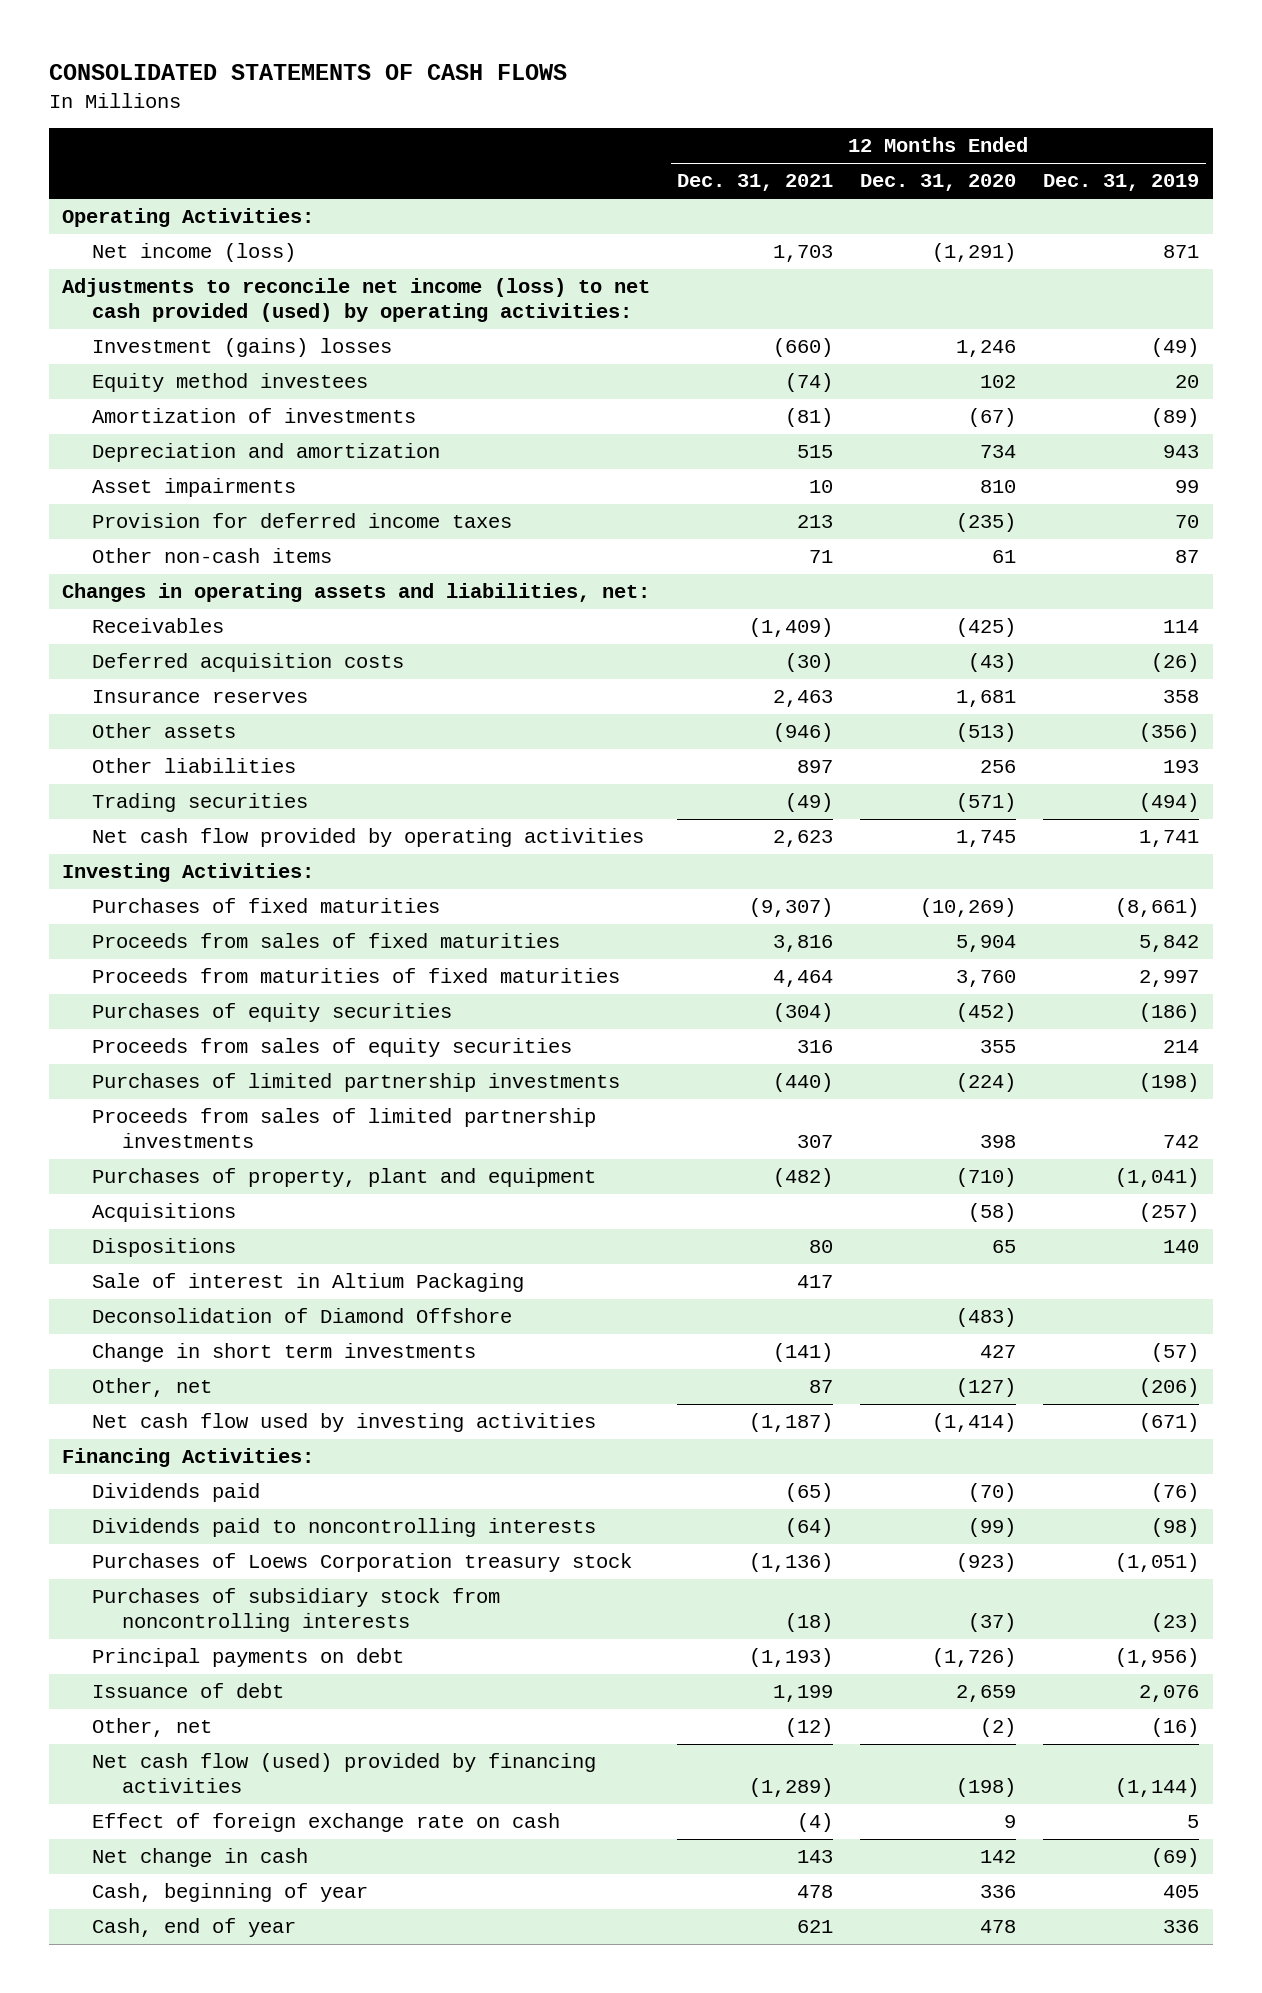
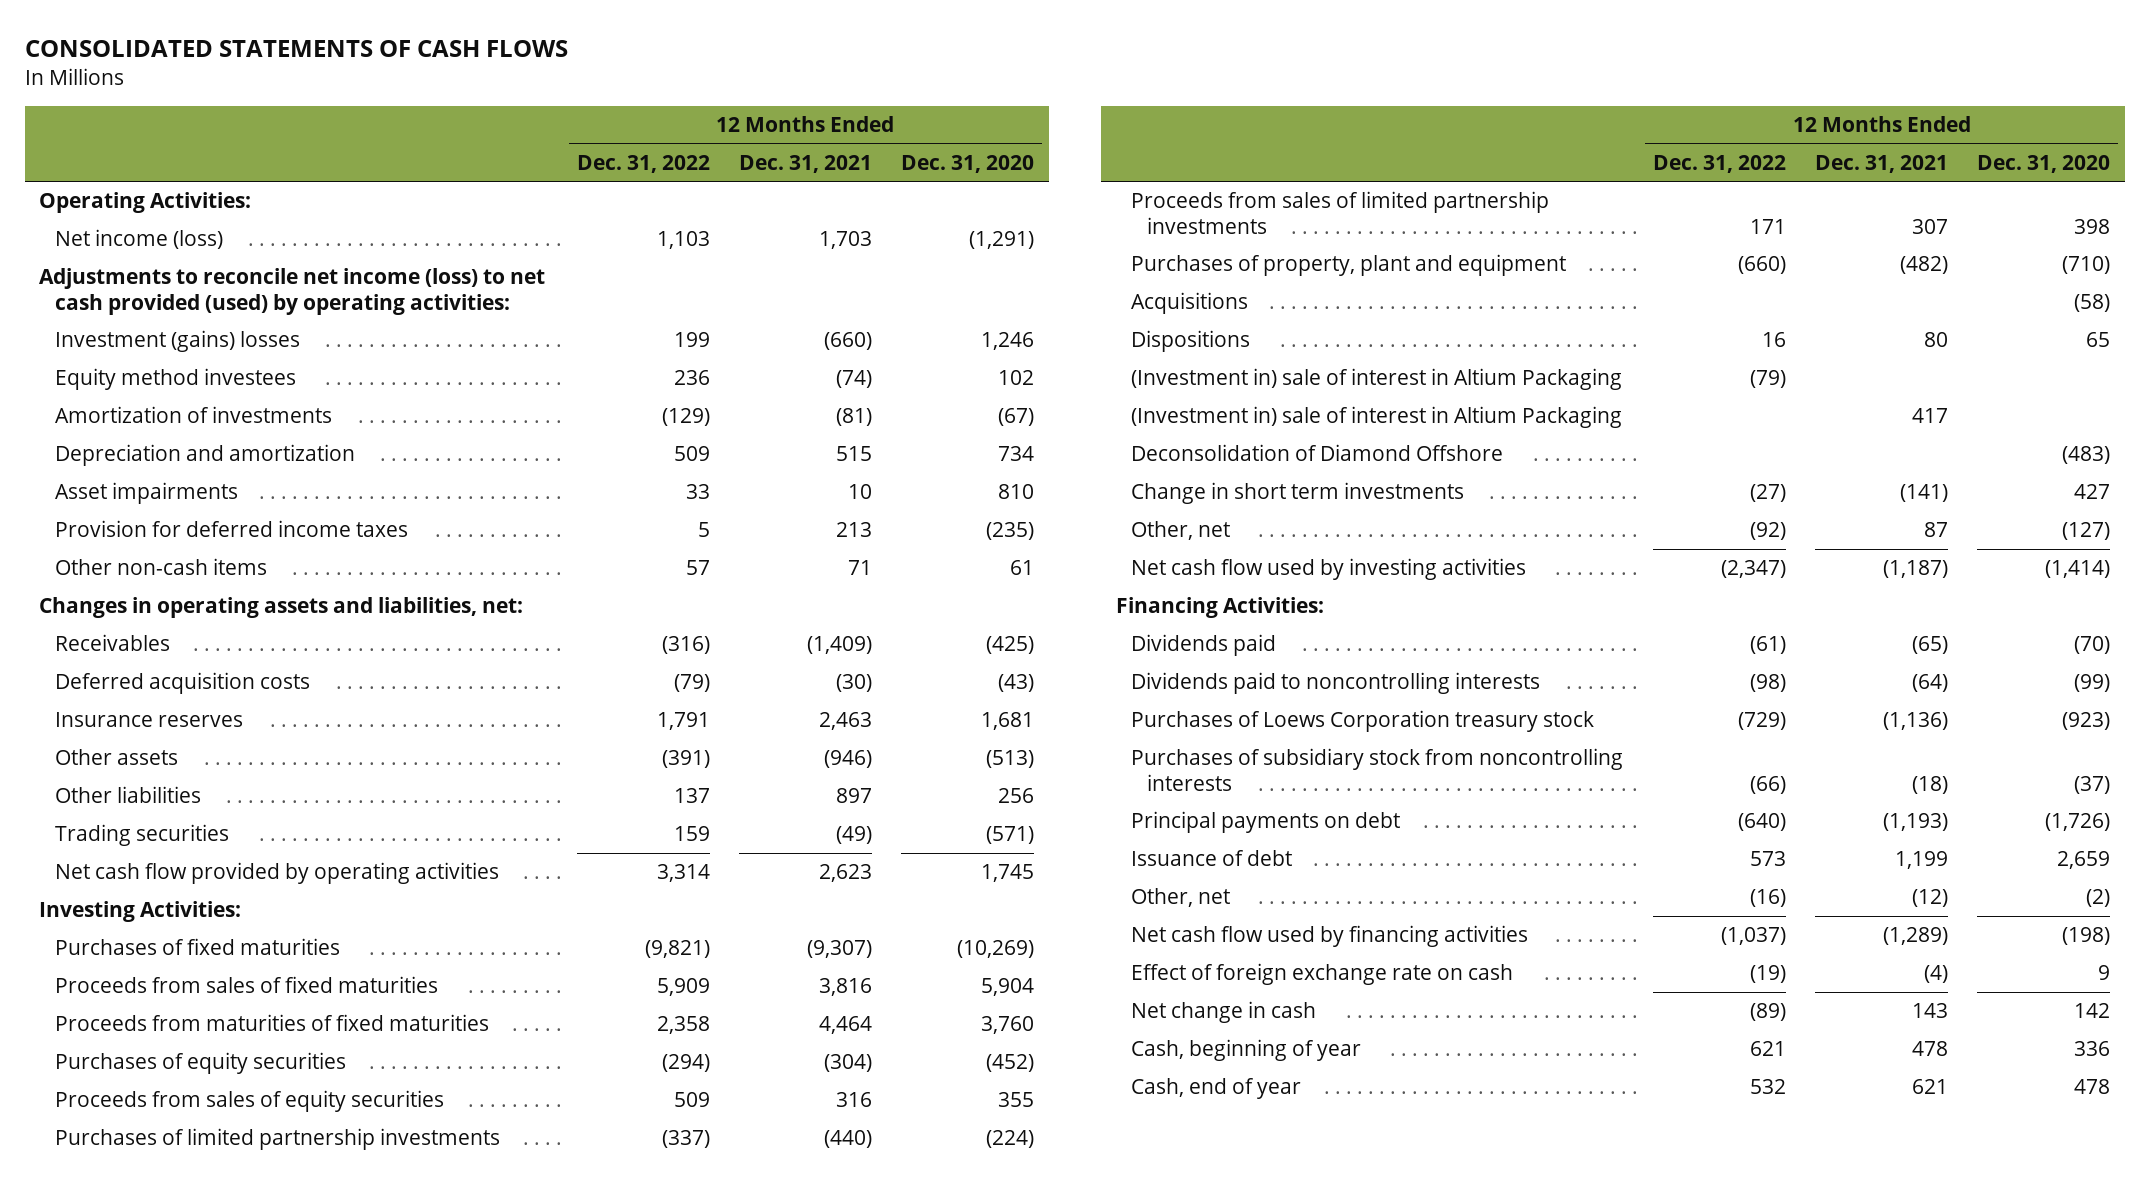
[1043,174,1200,192] Dec. 31, 2019 -> none
none -> [576,154,710,173] Dec. 31, 2022
none -> [1131,368,1623,391] (Investment in) sale of interest in Altium Packaging
[91,1273,524,1293] Sale of interest in Altium Packaging -> [1131,406,1623,429] (Investment in) sale of interest in Altium Packaging
[91,1753,596,1794] Net cash flow (used) provided by financing activities -> [1131,925,1529,948] Net cash flow used by financing activities

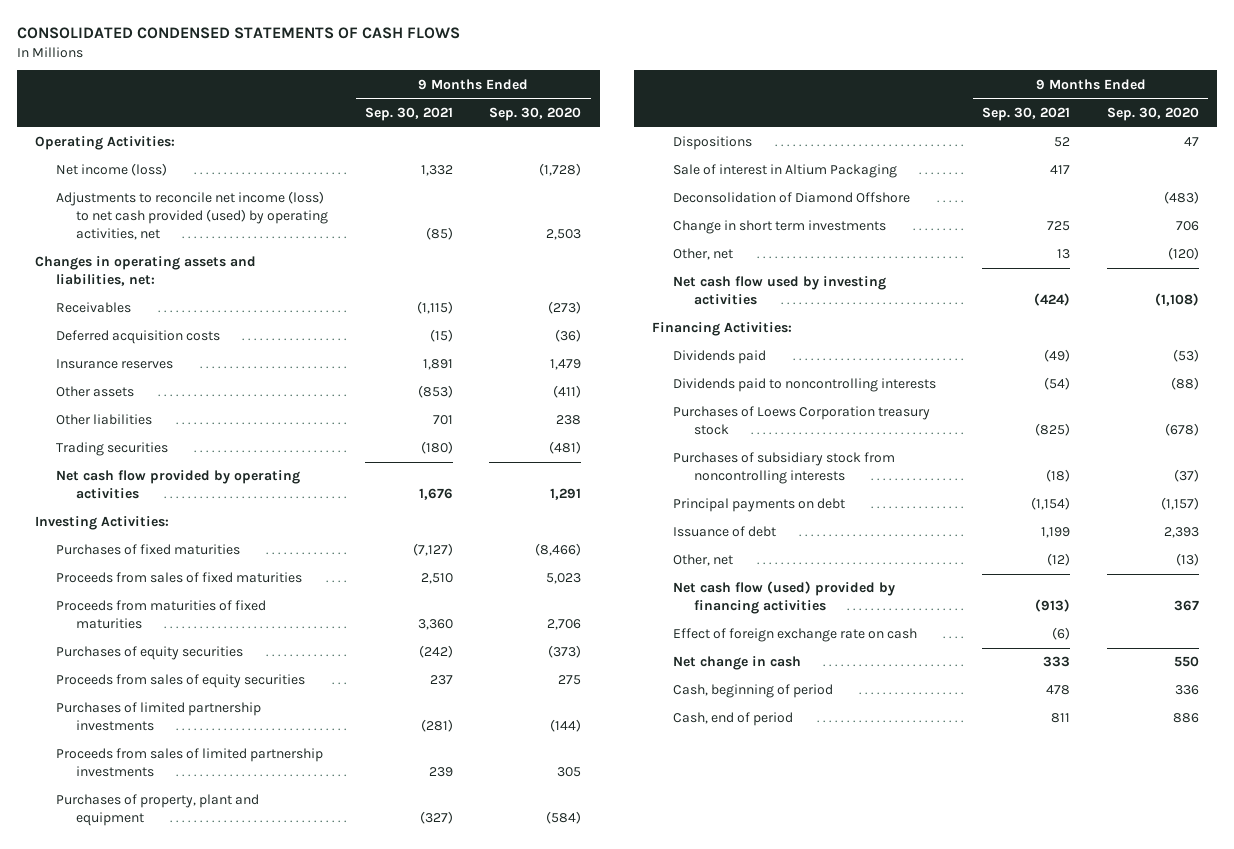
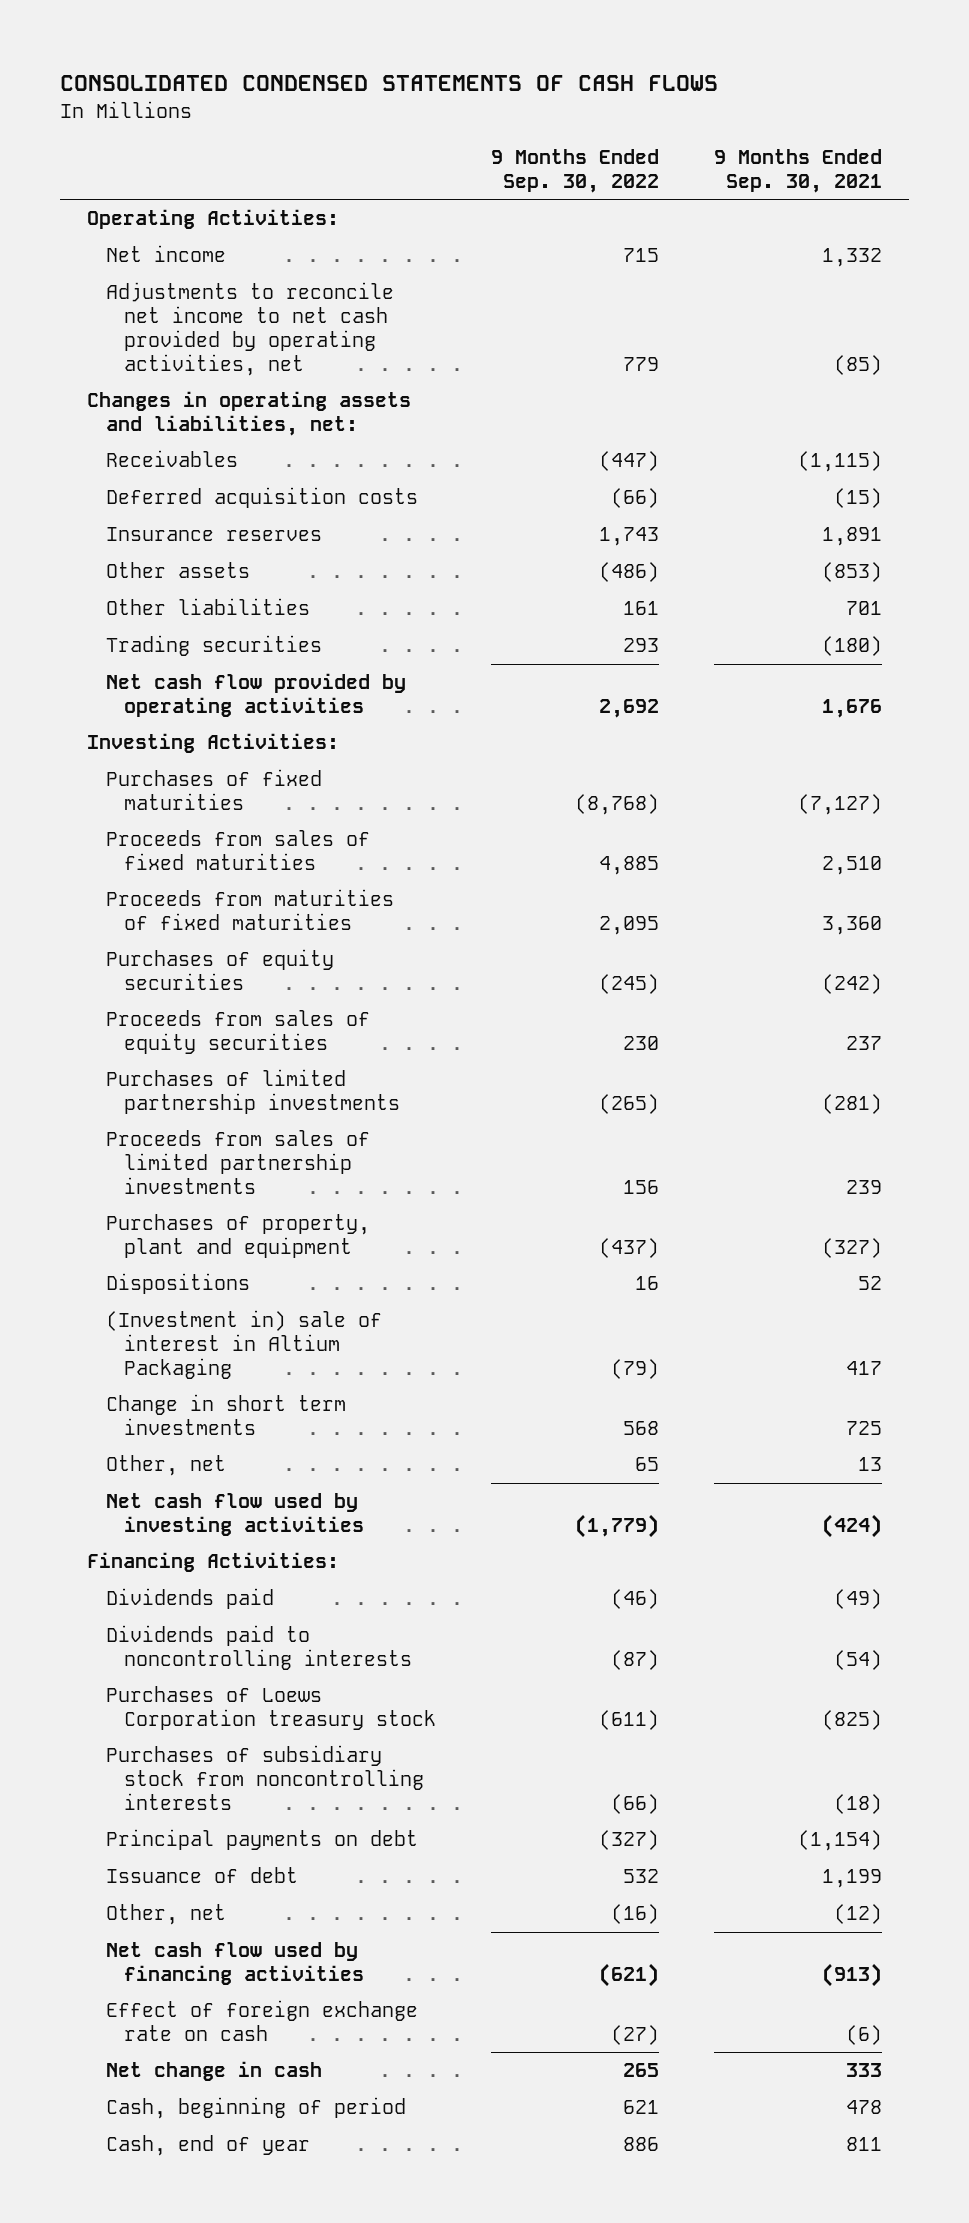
[489,107,582,122] Sep. 30, 2020 -> none
none -> [490,149,659,193] 9 Months Ended Sep. 30, 2022
[55,163,167,177] Net income (loss) -> [105,245,226,263] Net income
[55,191,329,240] Adjustments to reconcile net income (loss) to net cash provided (used) by operating activities, net -> [105,282,394,376] Adjustments to reconcile net income to net cash provided by operating activities, net
[673,192,911,204] Deconsolidation of Diamond Offshore -> none
[673,164,898,179] Sale of interest in Altium Packaging -> [105,1310,382,1379] (Investment in) sale of interest in Altium Packaging
[673,581,896,615] Net cash flow (used) provided by financing activities -> [105,1942,364,1986] Net cash flow used by financing activities
[673,712,794,727] Cash, end of period -> [105,2135,310,2157] Cash, end of year

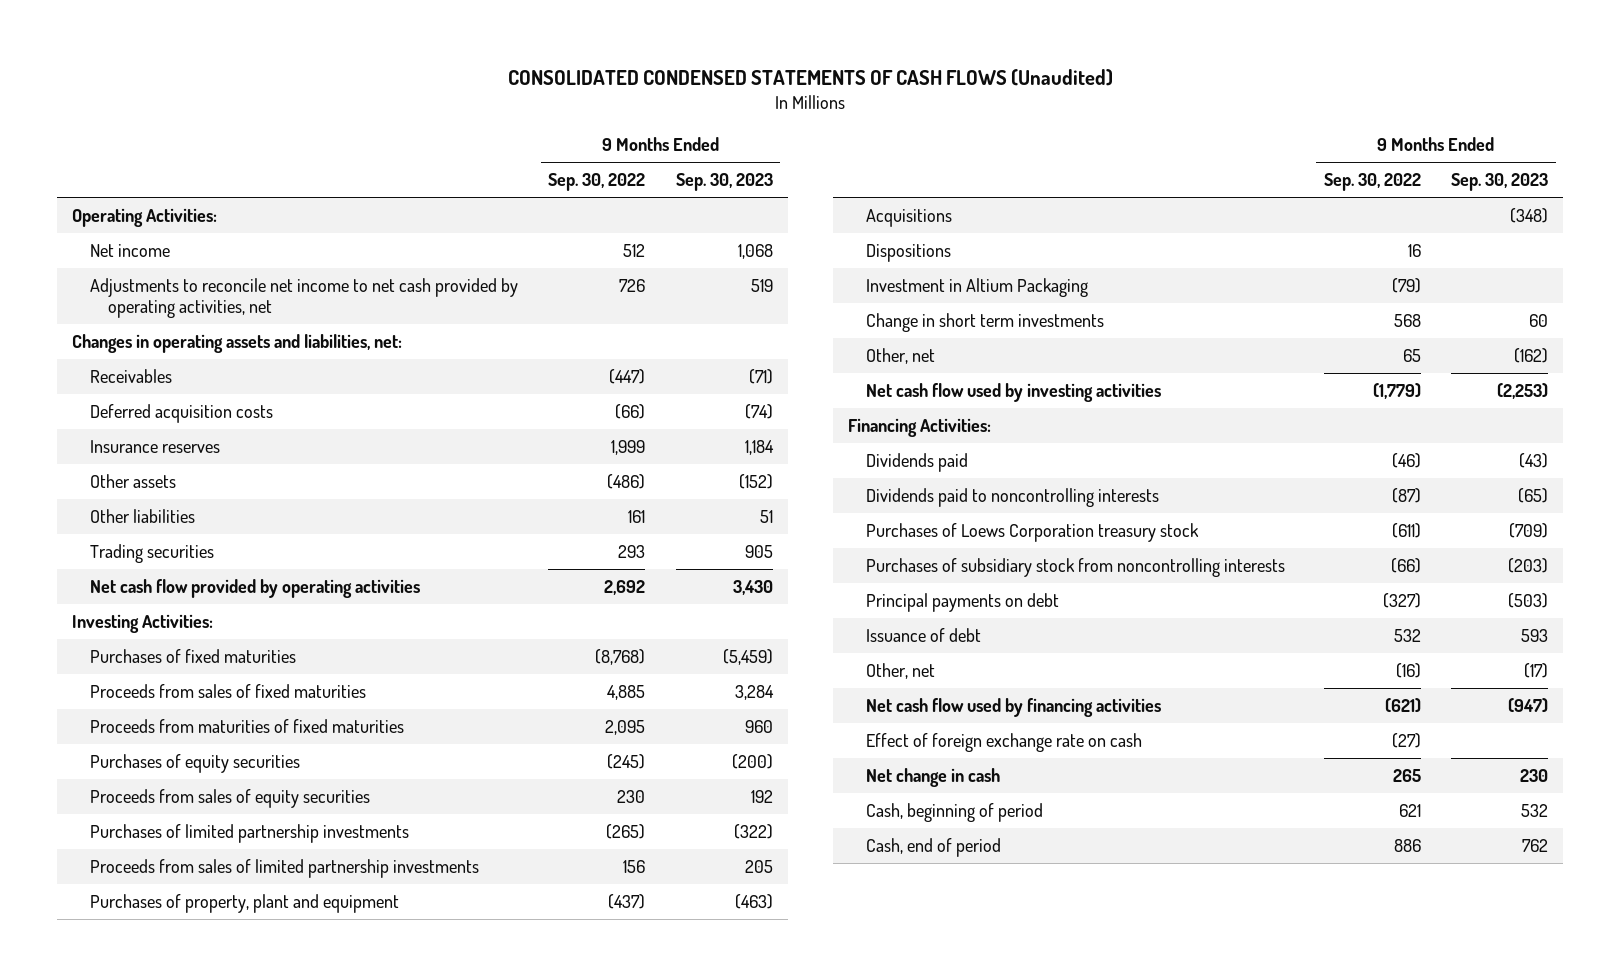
[59,75,718,92] CONSOLIDATED CONDENSED STATEMENTS OF CASH FLOWS -> [508,69,1114,87] CONSOLIDATED CONDENSED STATEMENTS OF CASH FLOWS (Unaudited)
[713,149,882,193] 9 Months Ended Sep. 30, 2021 -> none
none -> [675,173,773,192] Sep. 30, 2023
[622,248,659,263] 715 -> [623,244,646,258] 512
[622,356,659,371] 779 -> [619,279,646,293] 726
[598,527,659,547] 1,743 -> [611,440,646,456] 1,999
none -> [865,209,952,228] Acquisitions
[105,1310,382,1379] (Investment in) sale of interest in Altium Packaging -> [865,278,1088,298] Investment in Altium Packaging
[105,2135,310,2157] Cash, end of year -> [865,838,1001,858] Cash, end of period

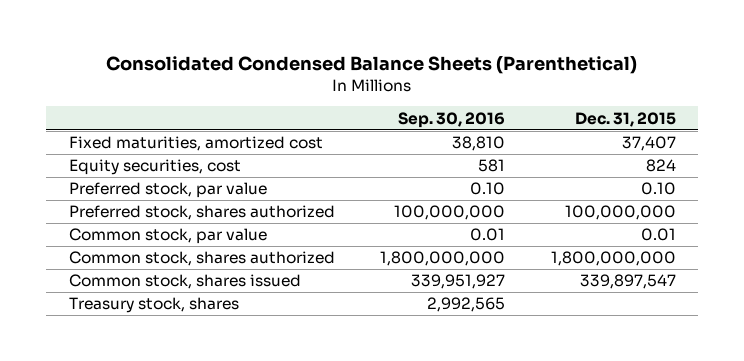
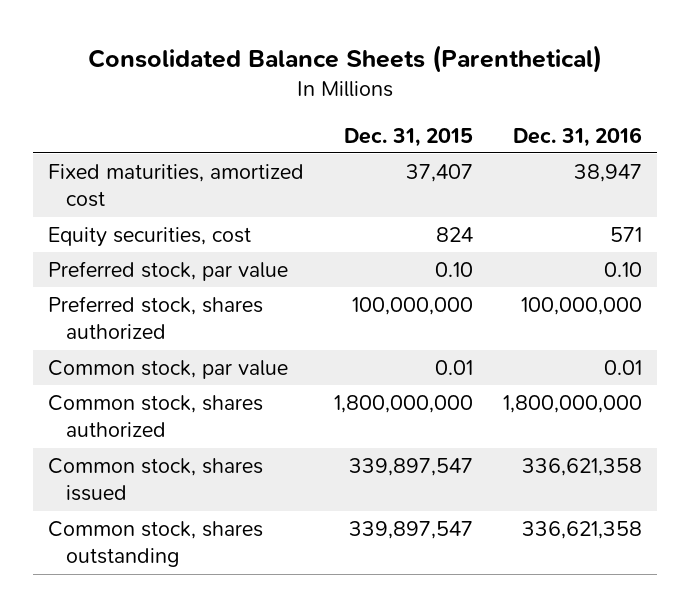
[106,56,638,75] Consolidated Condensed Balance Sheets (Parenthetical) -> [88,44,603,73] Consolidated Balance Sheets (Parenthetical)
[398,111,506,128] Sep. 30, 2016 -> none
none -> [512,126,642,147] Dec. 31, 2016
[68,297,239,314] Treasury stock, shares -> none
none -> [48,520,264,568] Common stock, shares outstanding

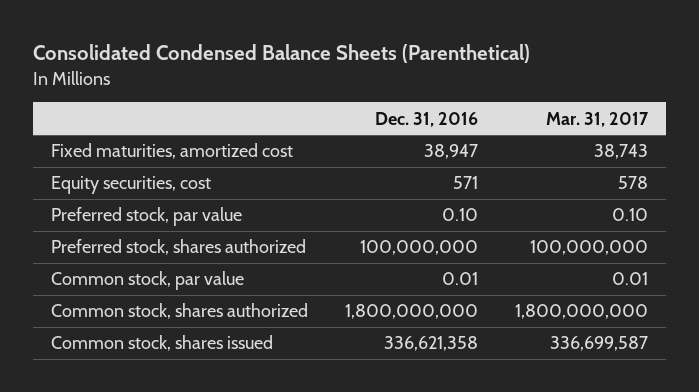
[88,44,603,73] Consolidated Balance Sheets (Parenthetical) -> [32,44,530,64] Consolidated Condensed Balance Sheets (Parenthetical)
[344,127,474,147] Dec. 31, 2015 -> none
none -> [545,111,649,127] Mar. 31, 2017
[48,520,264,568] Common stock, shares outstanding -> none

